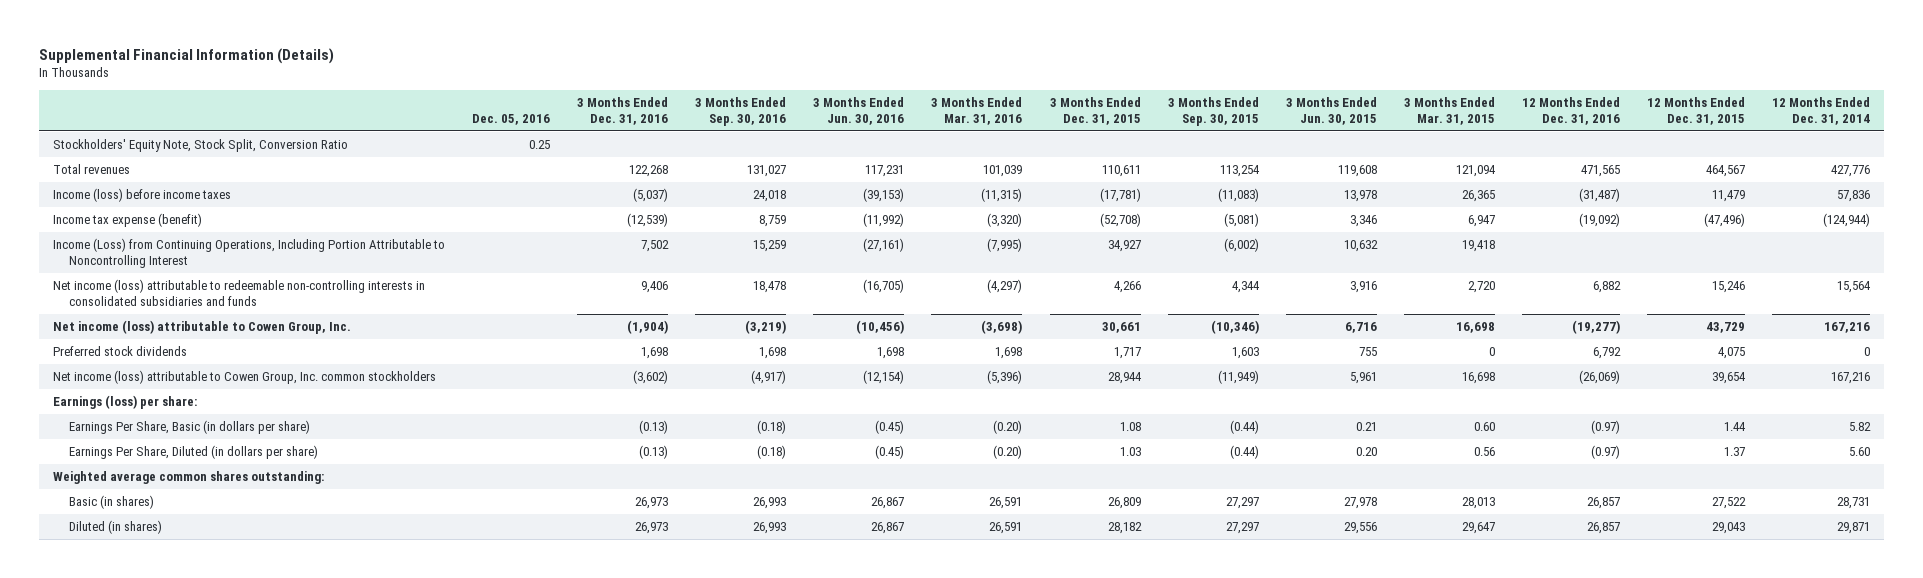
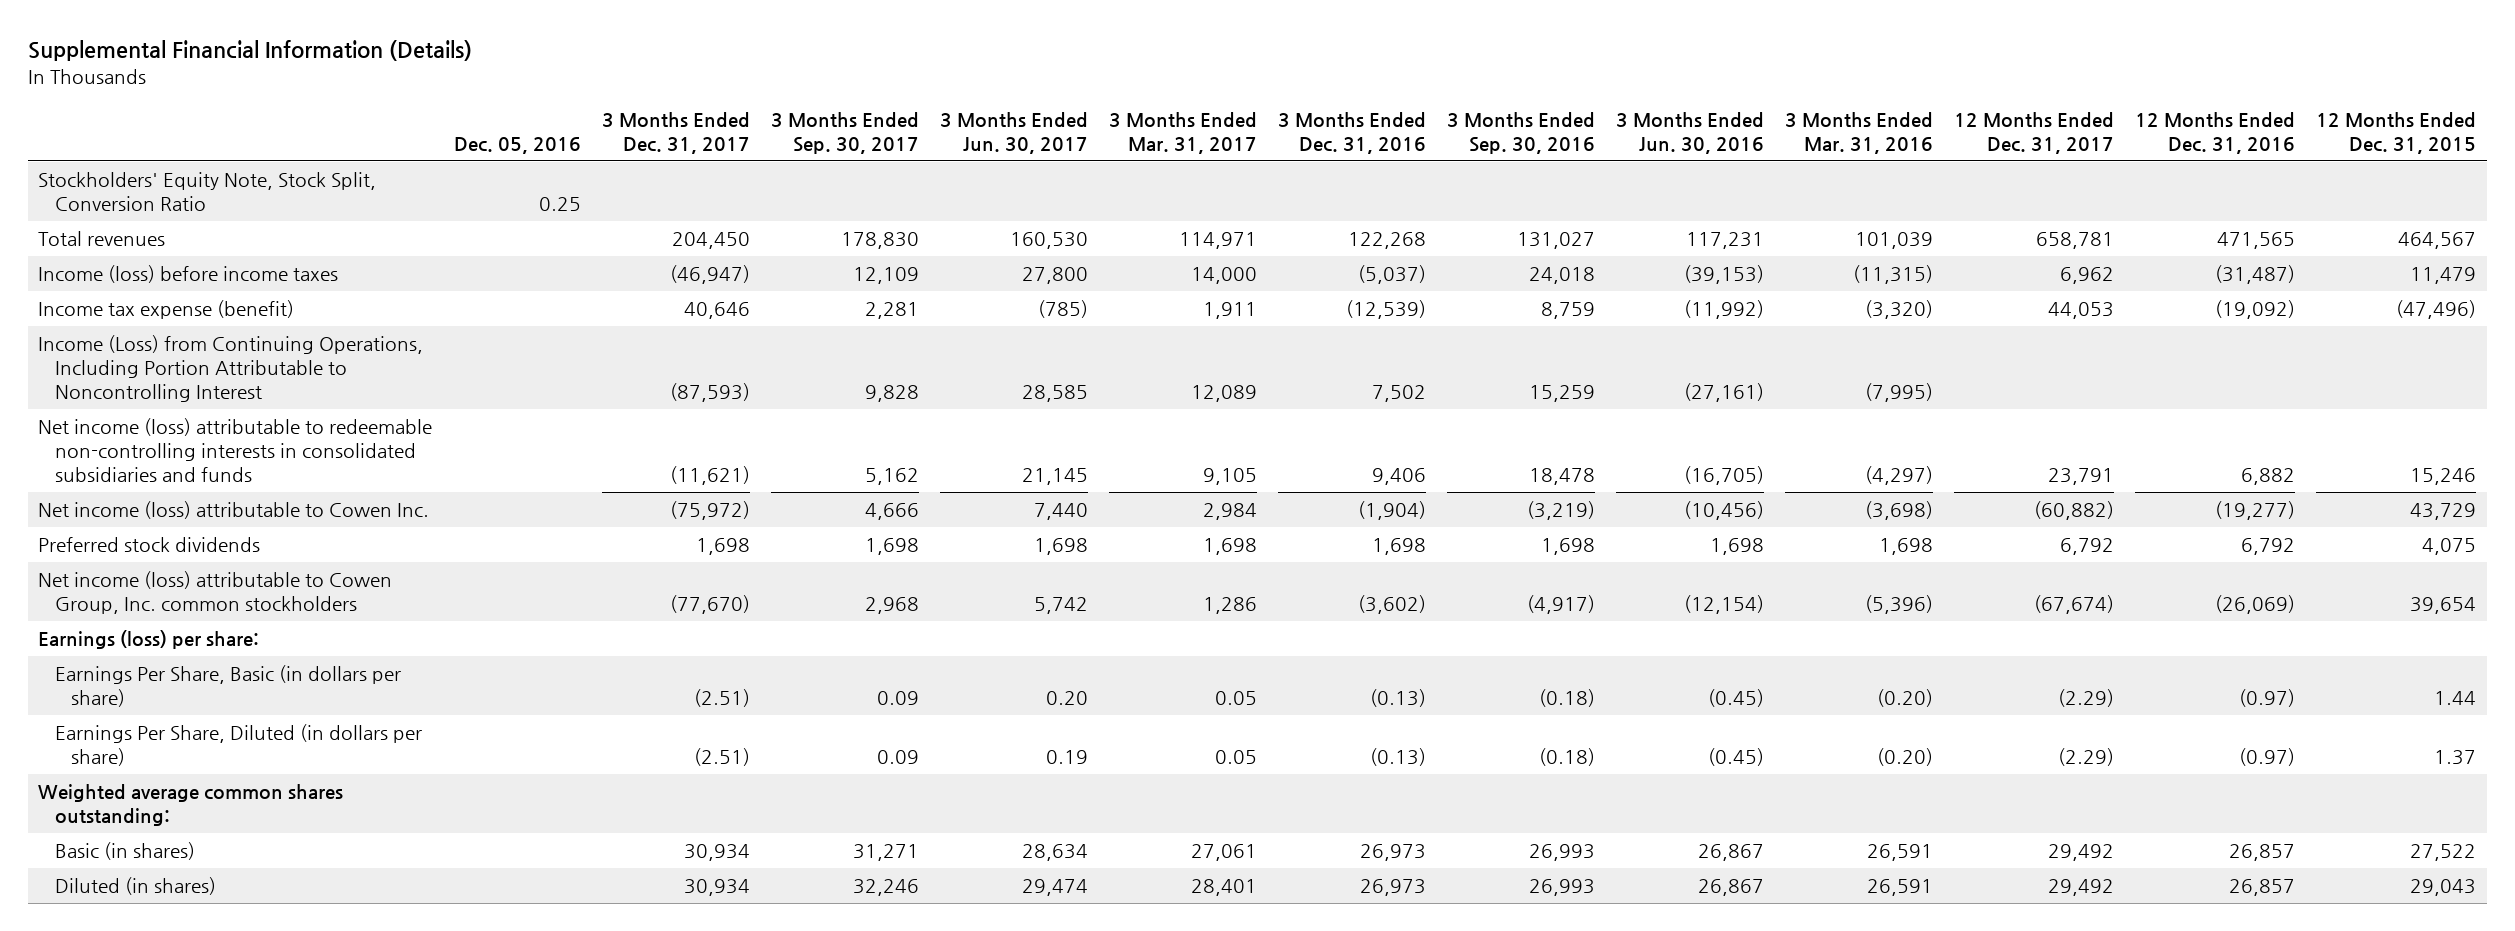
[1049,97,1141,126] 3 Months Ended Dec. 31, 2015 -> none
[1167,97,1259,127] 3 Months Ended Sep. 30, 2015 -> none
[1285,97,1377,126] 3 Months Ended Jun. 30, 2015 -> none
[1403,97,1495,126] 3 Months Ended Mar. 31, 2015 -> none
[1772,97,1871,126] 12 Months Ended Dec. 31, 2014 -> none
none -> [601,111,750,155] 3 Months Ended Dec. 31, 2017
none -> [770,111,919,155] 3 Months Ended Sep. 30, 2017
none -> [939,111,1088,155] 3 Months Ended Jun. 30, 2017
none -> [1108,111,1257,155] 3 Months Ended Mar. 31, 2017
none -> [1954,111,2115,155] 12 Months Ended Dec. 31, 2017
[52,319,351,334] Net income (loss) attributable to Cowen Group, Inc. -> [38,500,430,519] Net income (loss) attributable to Cowen Inc.

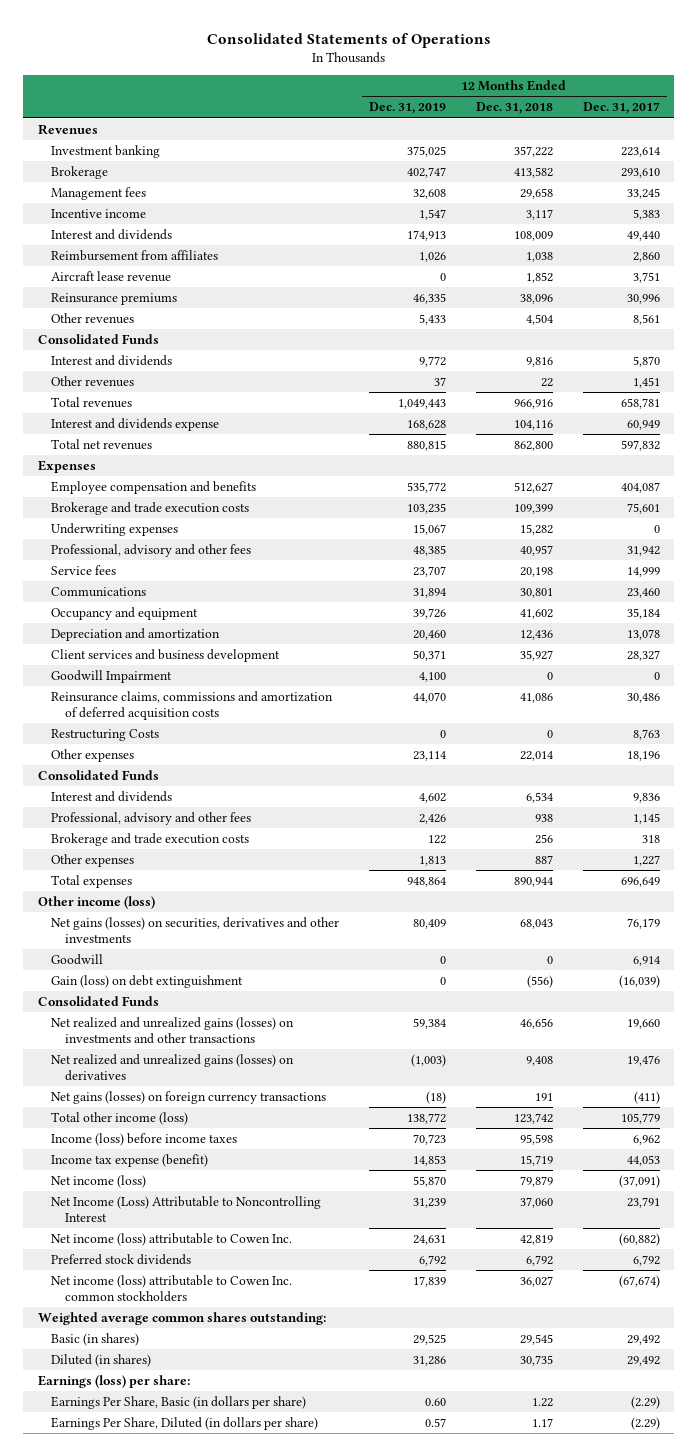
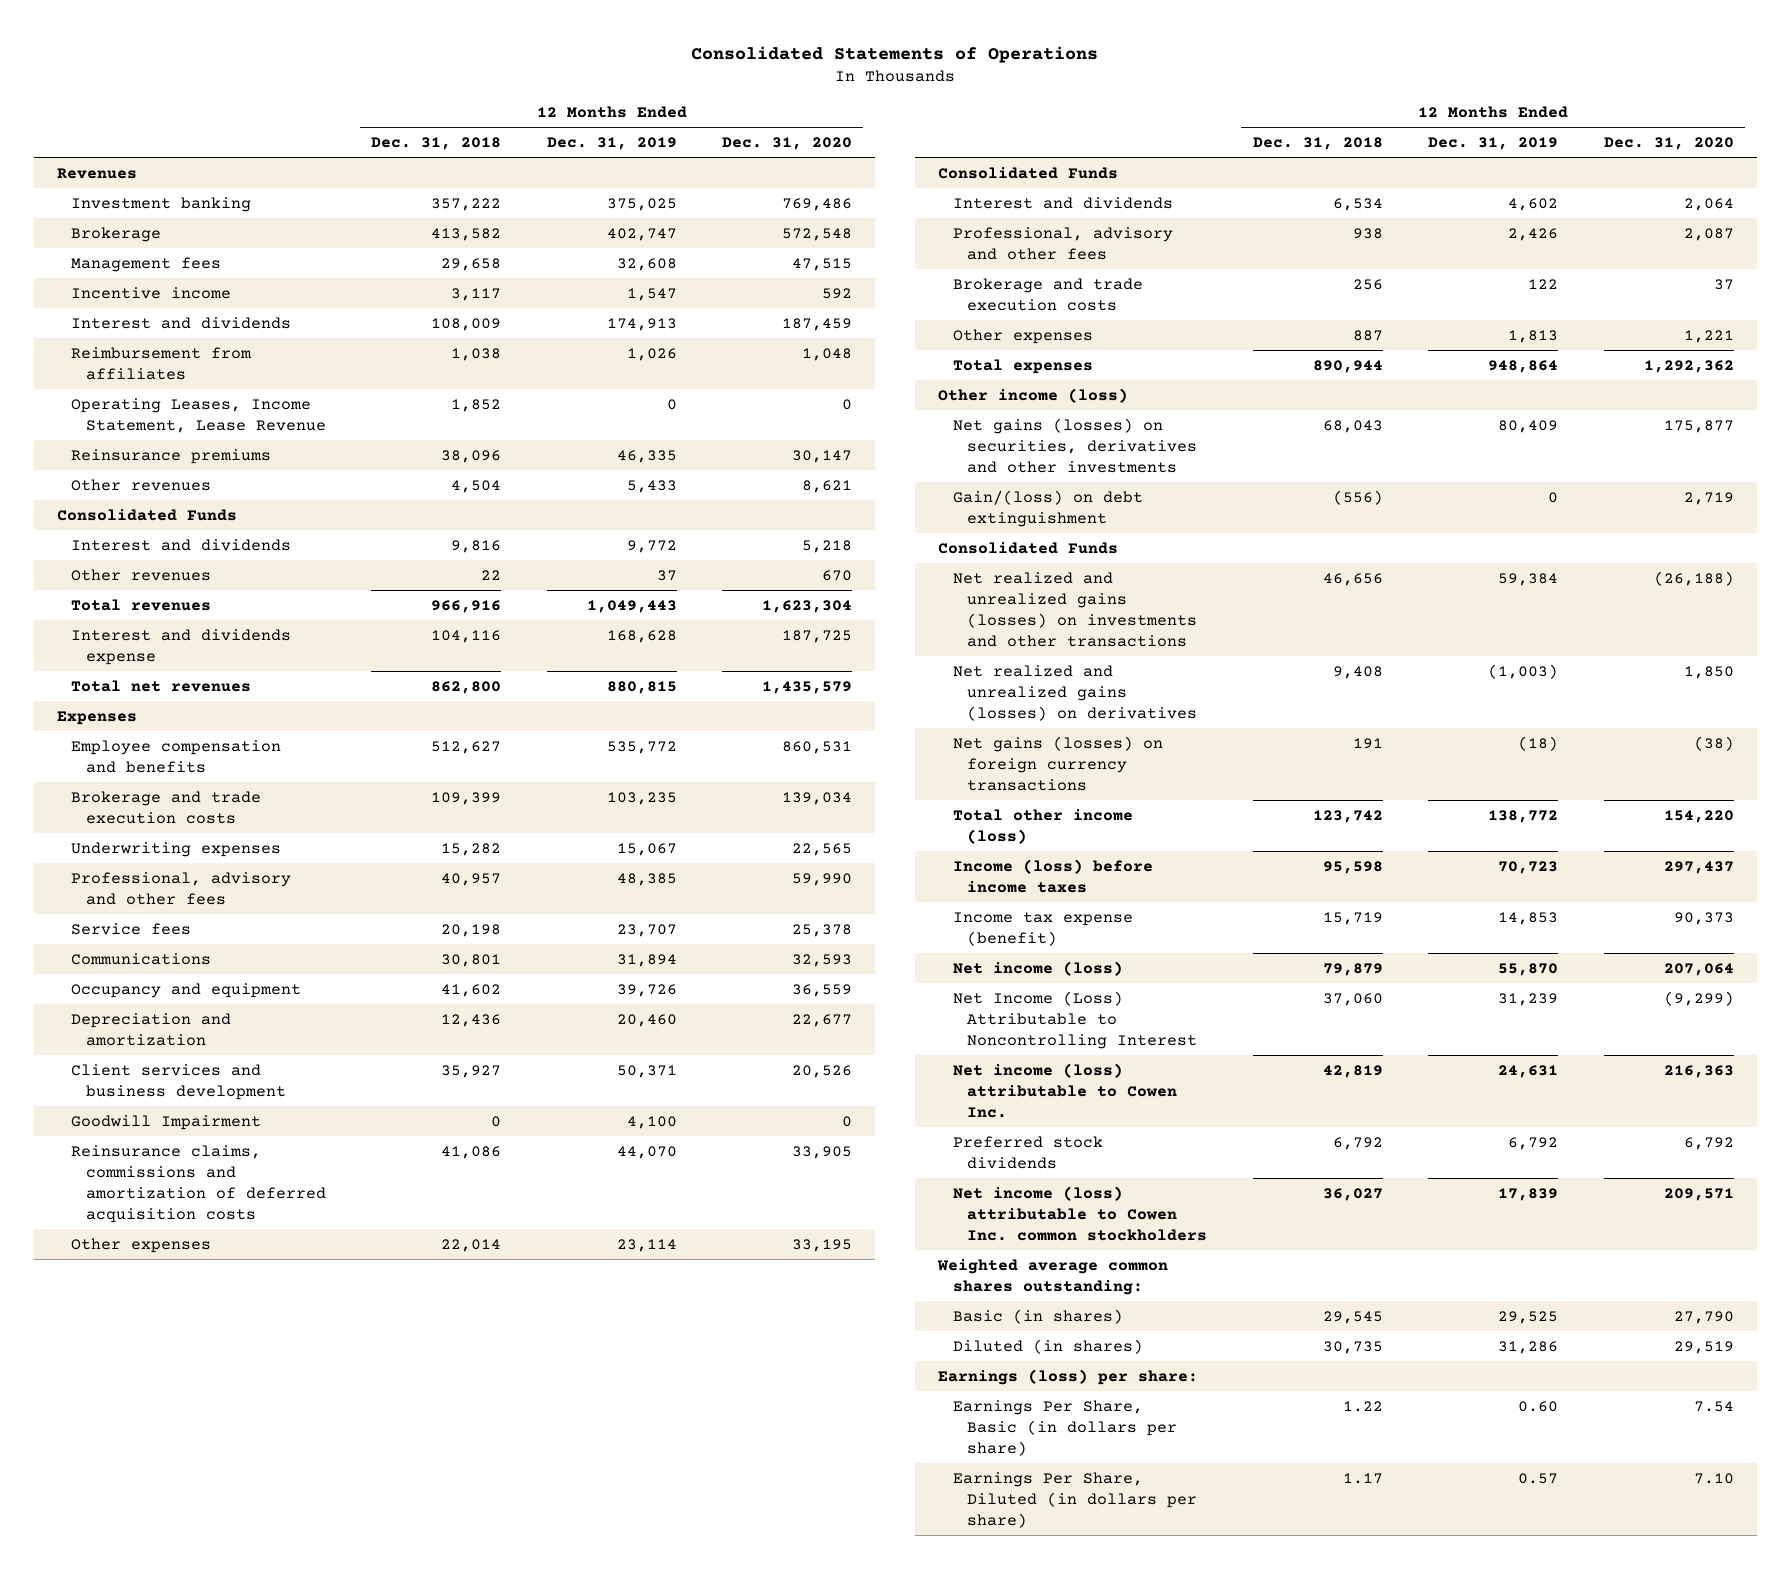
[582,102,660,115] Dec. 31, 2017 -> none
none -> [722,137,853,151] Dec. 31, 2020
[51,270,172,282] Aircraft lease revenue -> [71,397,326,433] Operating Leases, Income Statement, Lease Revenue
[51,728,160,741] Restructuring Costs -> none
[51,953,104,965] Goodwill -> none
[51,974,244,988] Gain (loss) on debt extinguishment -> [952,489,1143,527] Gain/(loss) on debt extinguishment

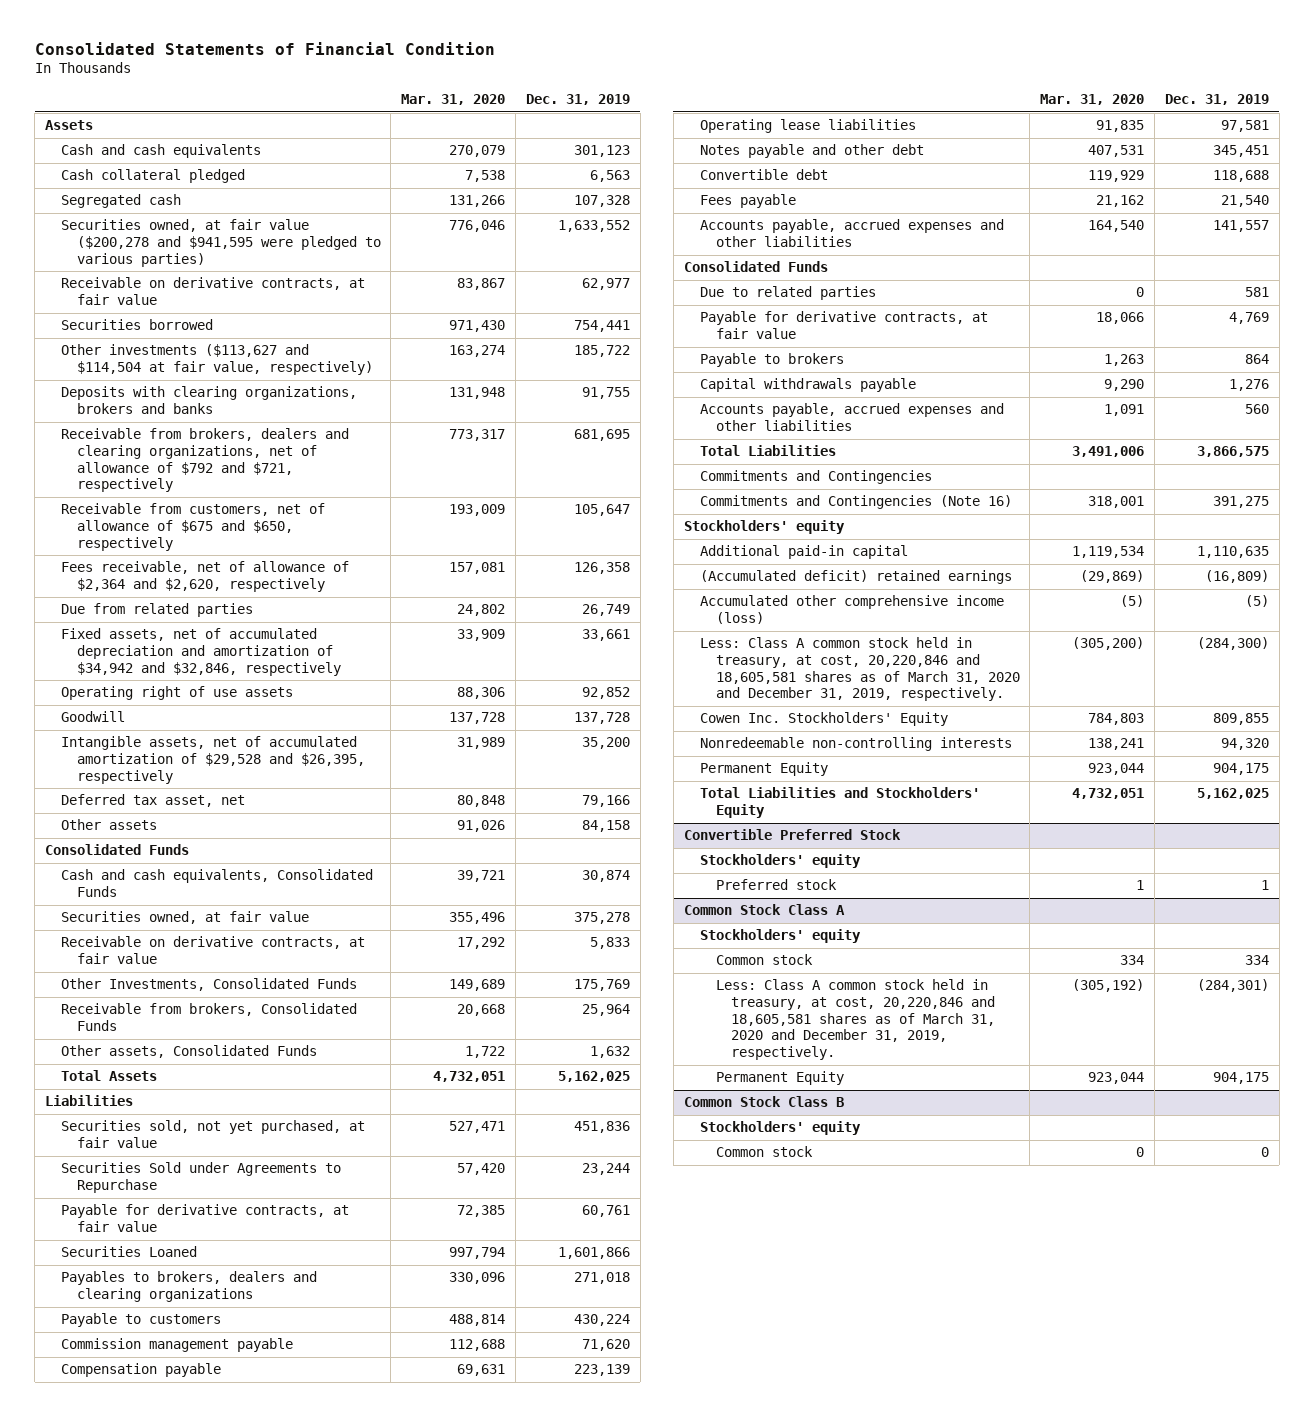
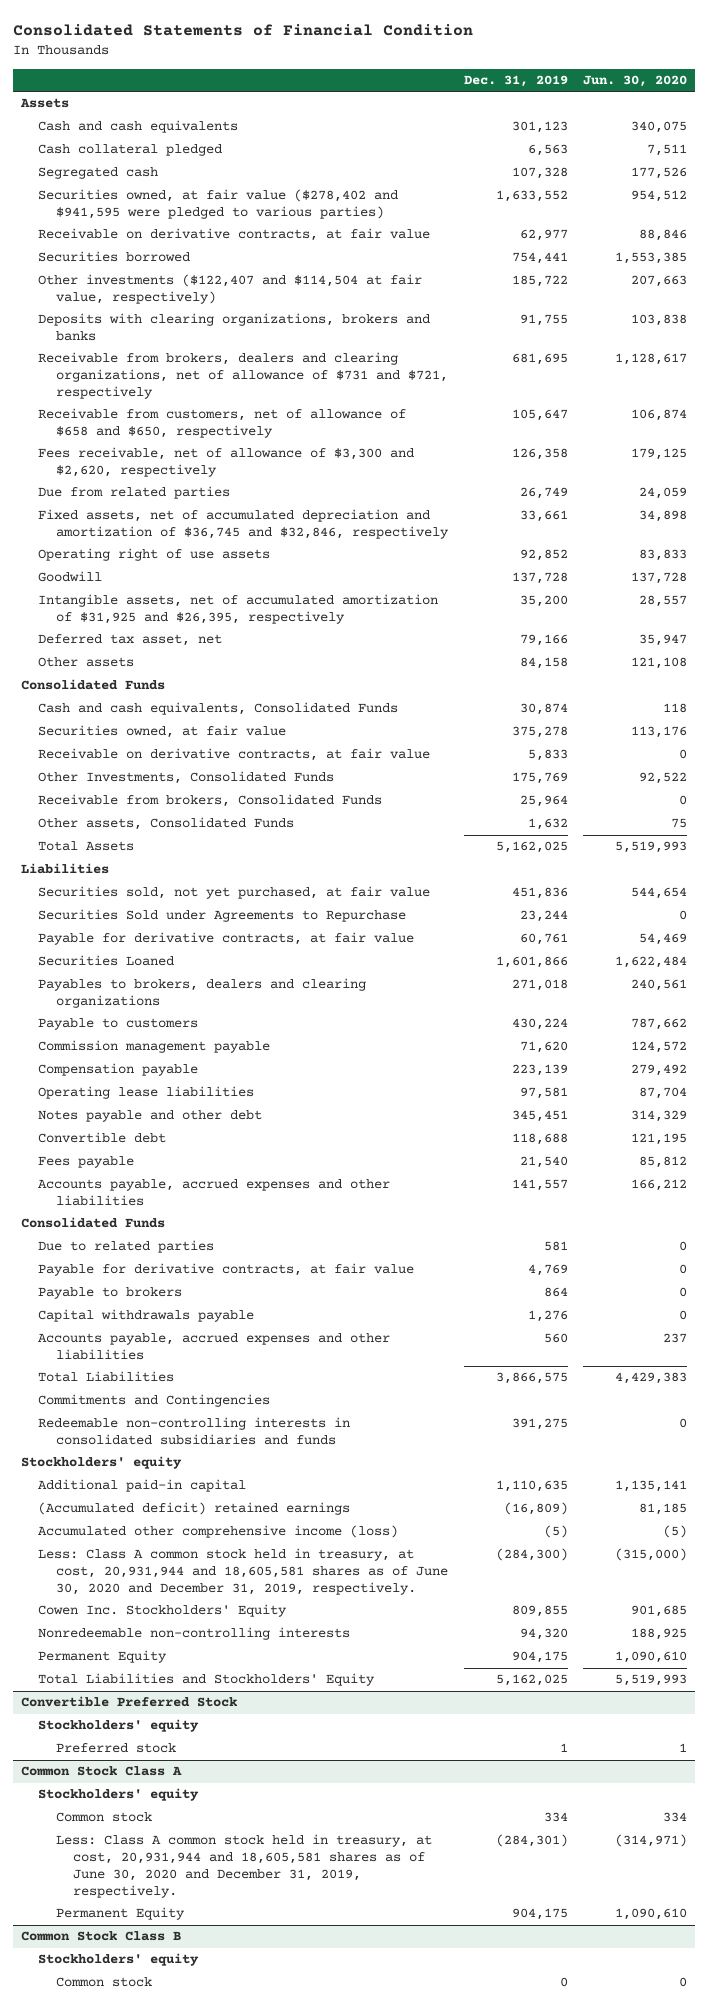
[401,93,506,105] Mar. 31, 2020 -> none
none -> [583,75,688,88] Jun. 30, 2020
[60,219,381,267] Securities owned, at fair value ($200,278 and $941,595 were pledged to various parties) -> [38,189,399,220] Securities owned, at fair value ($278,402 and $941,595 were pledged to various parties)
[60,344,373,376] Other investments ($113,627 and $114,504 at fair value, respectively) -> [38,274,423,305] Other investments ($122,407 and $114,504 at fair value, respectively)
[60,428,349,493] Receivable from brokers, dealers and clearing organizations, net of allowance of $792 and $721, respectively -> [38,352,448,400] Receivable from brokers, dealers and clearing organizations, net of allowance of $731 and $721, respectively
[60,503,325,551] Receivable from customers, net of allowance of $675 and $650, respectively -> [38,408,407,439] Receivable from customers, net of allowance of $658 and $650, respectively
[60,561,349,593] Fees receivable, net of allowance of $2,364 and $2,620, respectively -> [38,447,415,478] Fees receivable, net of allowance of $3,300 and $2,620, respectively
[60,628,341,676] Fixed assets, net of accumulated depreciation and amortization of $34,942 and $32,846, respectively -> [38,509,449,540] Fixed assets, net of accumulated depreciation and amortization of $36,745 and $32,846, respectively
[60,736,365,784] Intangible assets, net of accumulated amortization of $29,528 and $26,395, respectively -> [38,594,439,625] Intangible assets, net of accumulated amortization of $31,925 and $26,395, respectively
[699,495,1012,510] Commitments and Contingencies (Note 16) -> [38,1417,351,1446] Redeemable non-controlling interests in consolidated subsidiaries and funds
[699,637,1020,702] Less: Class A common stock held in treasury, at cost, 20,220,846 and 18,605,581 shares as of March 31, 2020 and December 31, 2019, respectively. -> [38,1548,448,1596] Less: Class A common stock held in treasury, at cost, 20,931,944 and 18,605,581 shares as of June 30, 2020 and December 31, 2019, respectively.
[715,979,996,1061] Less: Class A common stock held in treasury, at cost, 20,220,846 and 18,605,581 shares as of March 31, 2020 and December 31, 2019, respectively. -> [55,1834,432,1898] Less: Class A common stock held in treasury, at cost, 20,931,944 and 18,605,581 shares as of June 30, 2020 and December 31, 2019, respectively.

